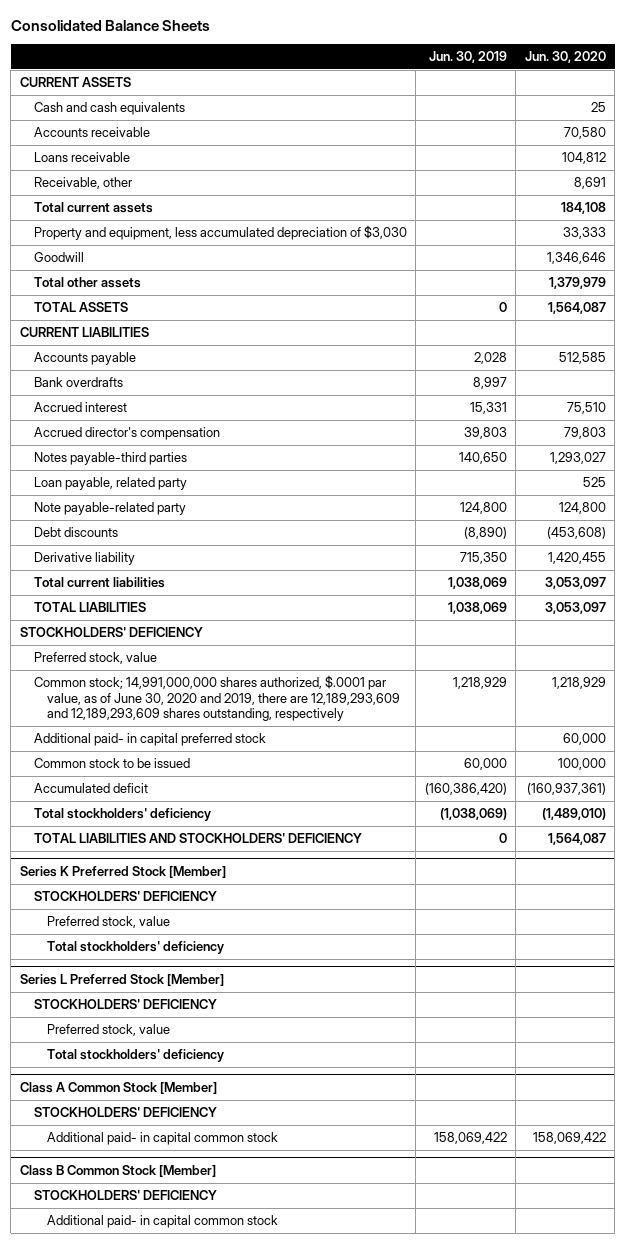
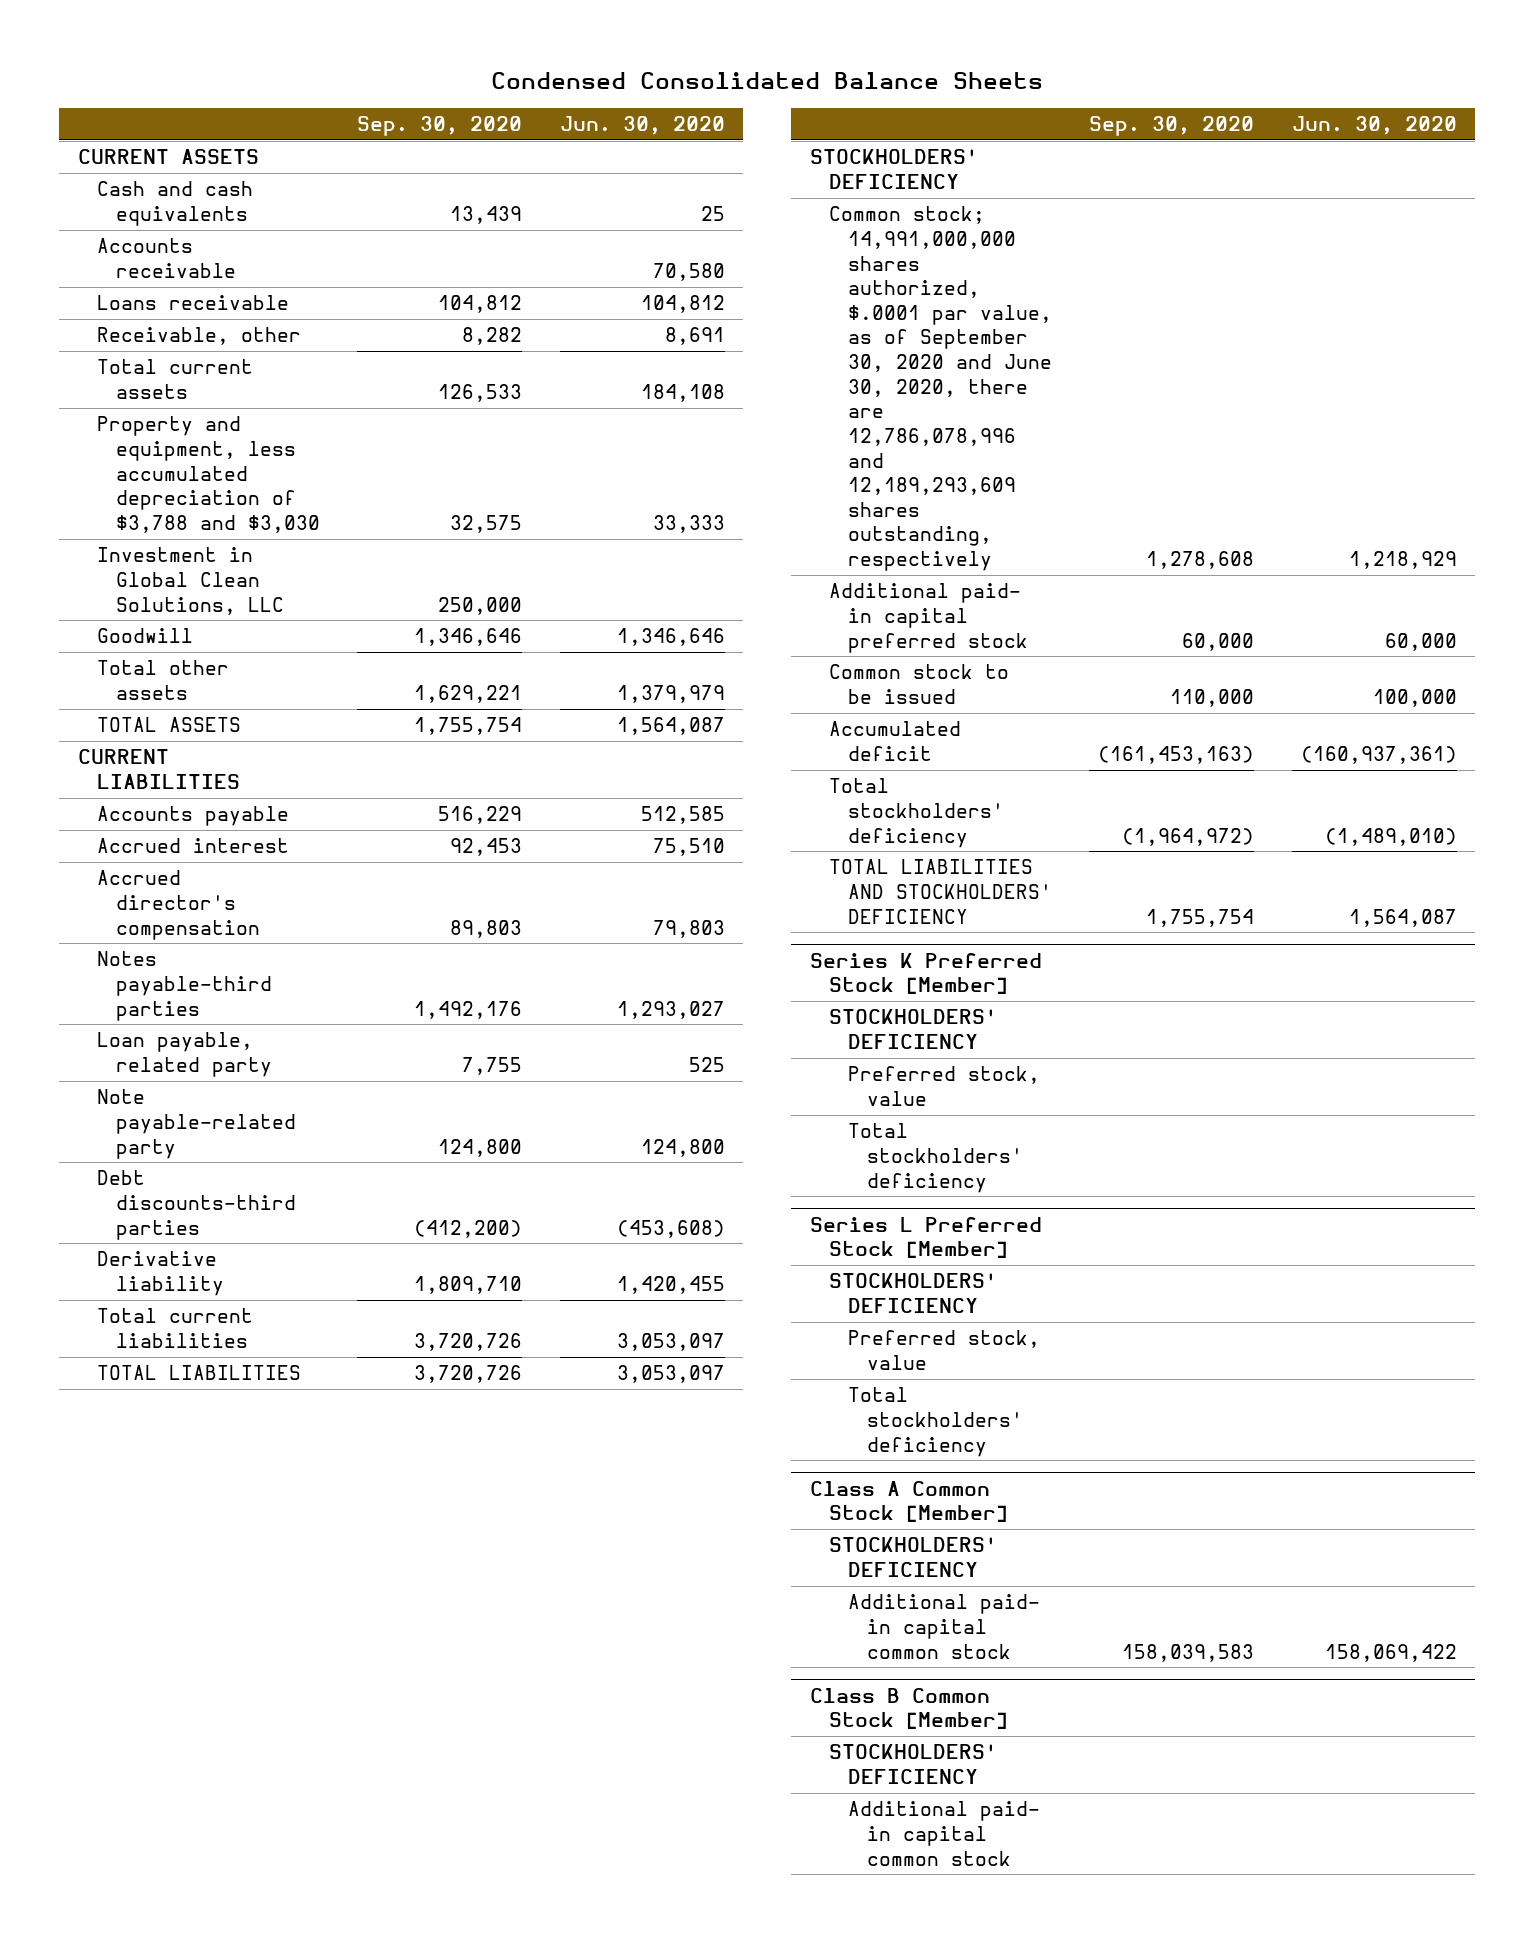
[10,20,210,32] Consolidated Balance Sheets -> [491,71,1044,89] Condensed Consolidated Balance Sheets
[428,51,507,64] Jun. 30, 2019 -> none
none -> [357,116,523,137] Sep. 30, 2020
[33,225,407,241] Property and equipment, less accumulated depreciation of $3,030 -> [96,416,321,533] Property and equipment, less accumulated depreciation of $3,788 and $3,030
none -> [96,547,285,615] Investment in Global Clean Solutions, LLC
[33,377,123,388] Bank overdrafts -> none
[33,527,118,538] Debt discounts -> [96,1170,297,1240] Debt discounts-third parties
[33,652,157,665] Preferred stock, value -> none
[33,675,401,722] Common stock; 14,991,000,000 shares authorized, $.0001 par value, as of June 30, 2020 and 2019, there are 12,189,293,609 and 12,189,293,609 shares outstanding, respectively -> [828,206,1053,572] Common stock; 14,991,000,000 shares authorized, $.0001 par value, as of September 30, 2020 and June 30, 2020, there are 12,786,078,996 and 12,189,293,609 shares outstanding, respectively

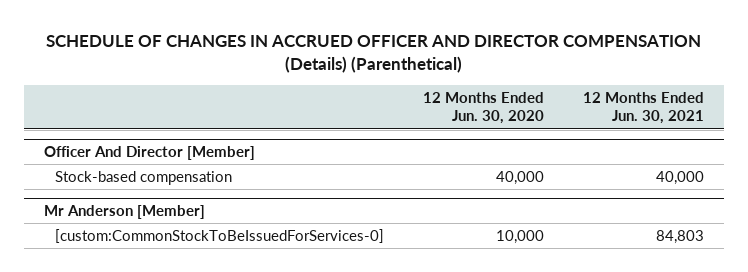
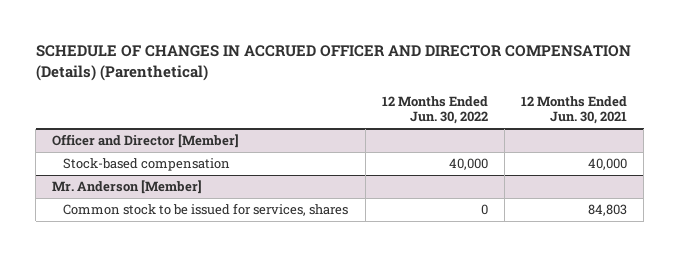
[422,91,544,125] 12 Months Ended Jun. 30, 2020 -> none
none -> [381,96,488,125] 12 Months Ended Jun. 30, 2022
[43,146,255,161] Officer And Director [Member] -> [52,134,240,149] Officer and Director [Member]
[43,205,205,220] Mr Anderson [Member] -> [52,180,203,195] Mr. Anderson [Member]
[54,228,384,243] [custom:CommonStockToBeIssuedForServices-0] -> [63,203,349,217] Common stock to be issued for services, shares

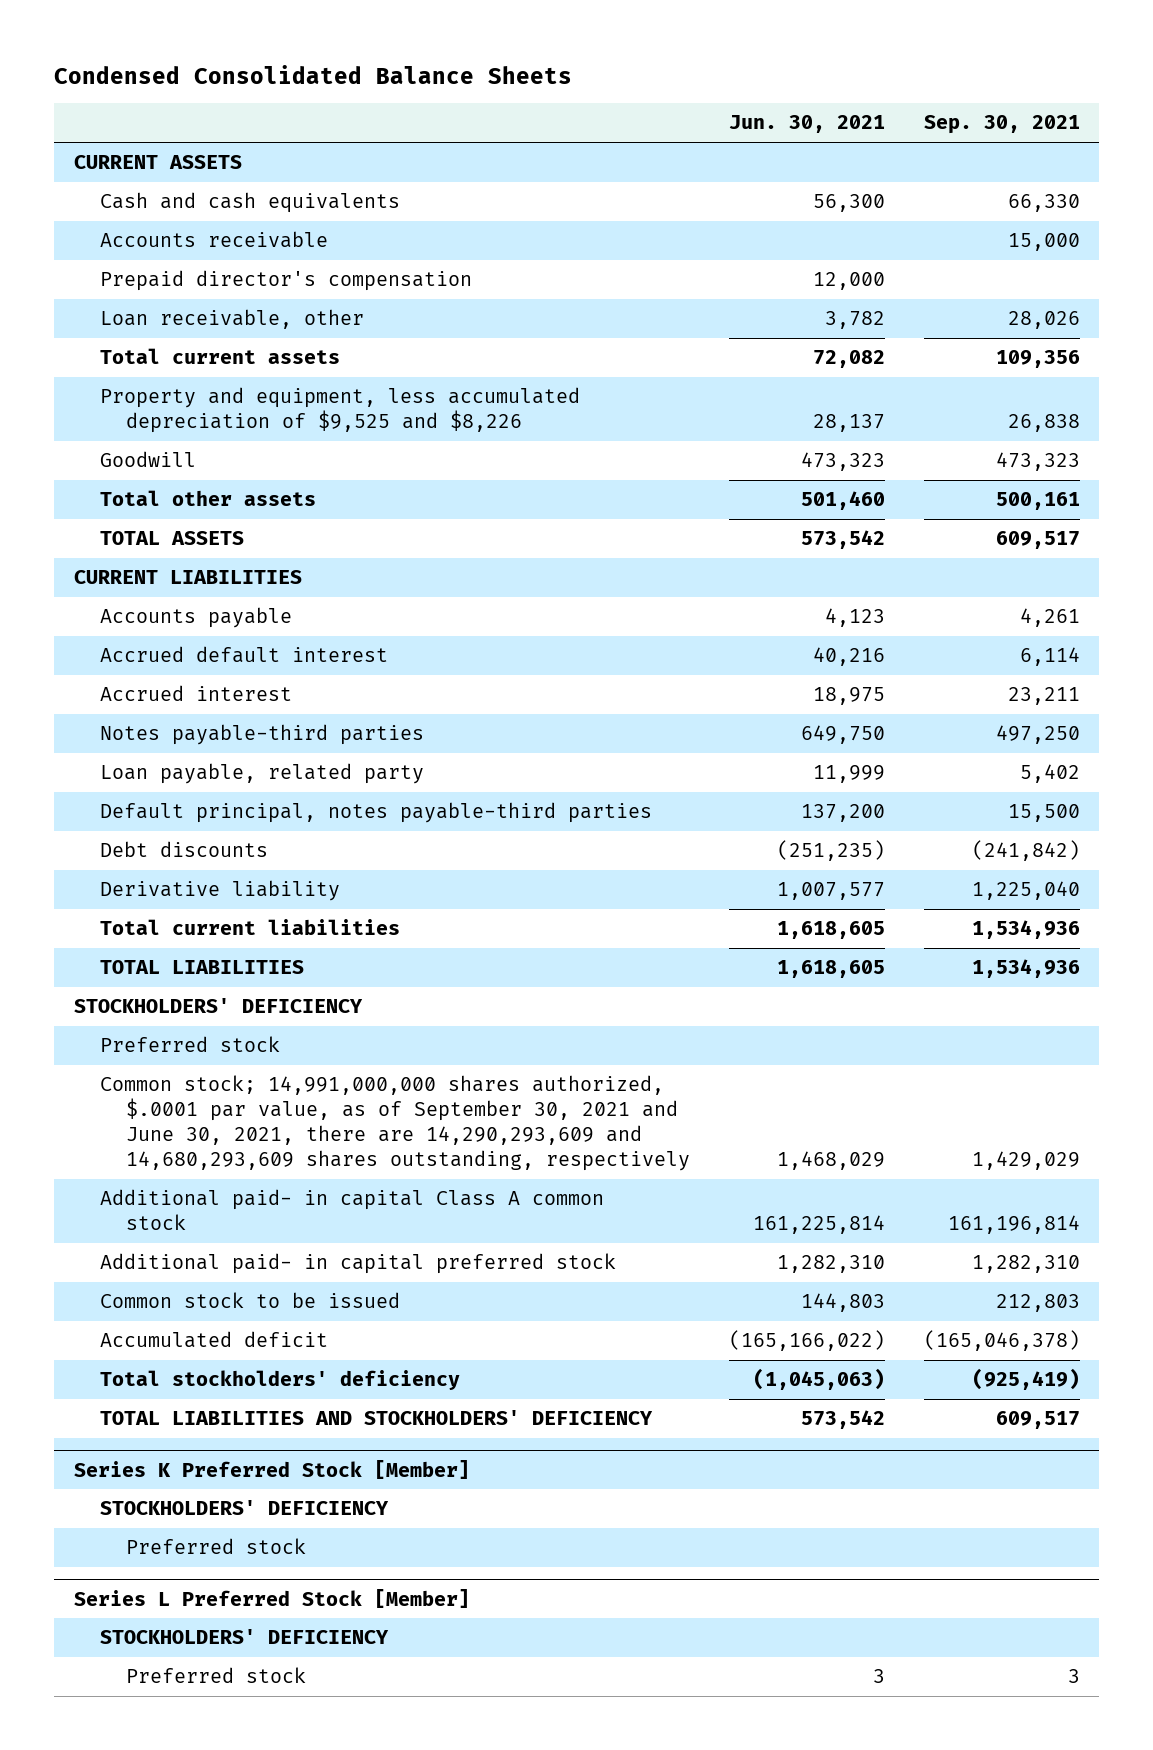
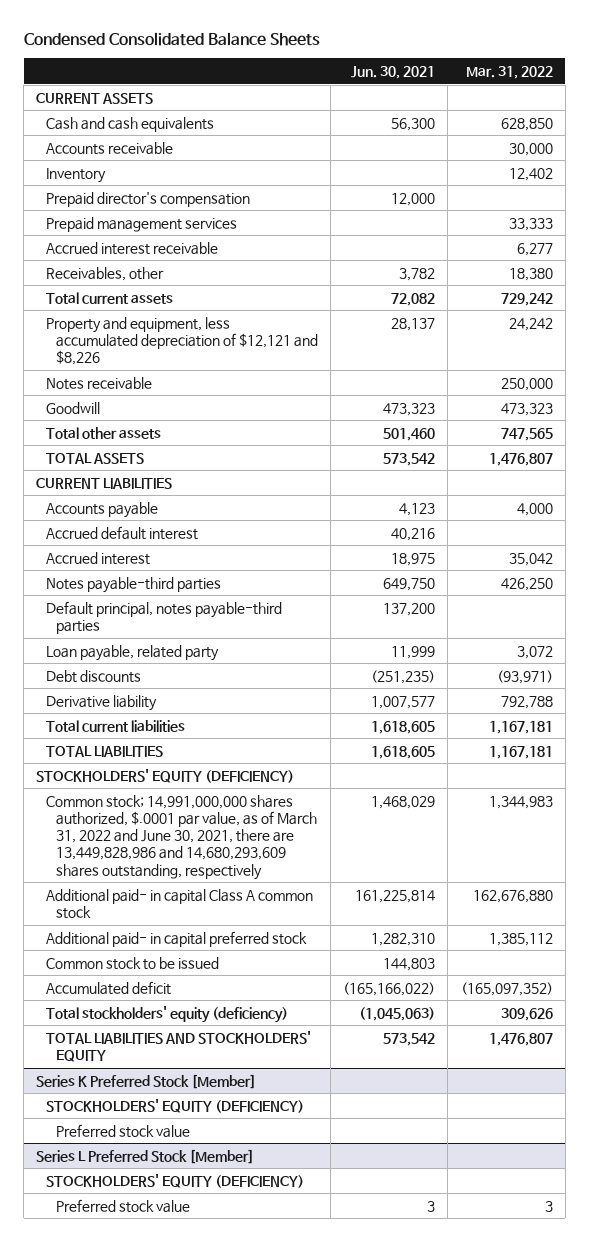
[923,115,1080,135] Sep. 30, 2021 -> none
none -> [465,65,553,79] Mar. 31, 2022
none -> [45,167,106,183] Inventory
none -> [45,216,237,232] Prepaid management services
none -> [45,241,218,255] Accrued interest receivable
[99,309,364,330] Loan receivable, other -> [45,266,164,281] Receivables, other
[99,387,580,434] Property and equipment, less accumulated depreciation of $9,525 and $8,226 -> [45,316,318,366] Property and equipment, less accumulated depreciation of $12,121 and $8,226
none -> [45,376,152,390] Notes receivable
[99,763,424,785] Loan payable, related party -> [45,644,219,661] Loan payable, related party
[99,1036,280,1053] Preferred stock -> none
[73,998,363,1014] STOCKHOLDERS' DEFICIENCY -> [36,768,295,783] STOCKHOLDERS' EQUITY (DEFICIENCY)
[99,1075,690,1171] Common stock; 14,991,000,000 shares authorized, $.0001 par value, as of September 30, 2021 and June 30, 2021, there are 14,290,293,609 and 14,680,293,609 shares outstanding, respectively -> [45,794,317,880] Common stock; 14,991,000,000 shares authorized, $.0001 par value, as of March 31, 2022 and June 30, 2021, there are 13,449,828,986 and 14,680,293,609 shares outstanding, respectively
[99,1370,460,1391] Total stockholders' deficiency -> [45,1005,288,1023] Total stockholders' equity (deficiency)
[99,1410,653,1426] TOTAL LIABILITIES AND STOCKHOLDERS' DEFICIENCY -> [45,1030,311,1062] TOTAL LIABILITIES AND STOCKHOLDERS' EQUITY
[99,1500,389,1516] STOCKHOLDERS' DEFICIENCY -> [45,1098,304,1113] STOCKHOLDERS' EQUITY (DEFICIENCY)
[125,1538,306,1555] Preferred stock -> [55,1123,190,1138] Preferred stock value
[99,1629,389,1645] STOCKHOLDERS' DEFICIENCY -> [45,1173,304,1188] STOCKHOLDERS' EQUITY (DEFICIENCY)
[125,1667,306,1684] Preferred stock -> [55,1198,190,1213] Preferred stock value

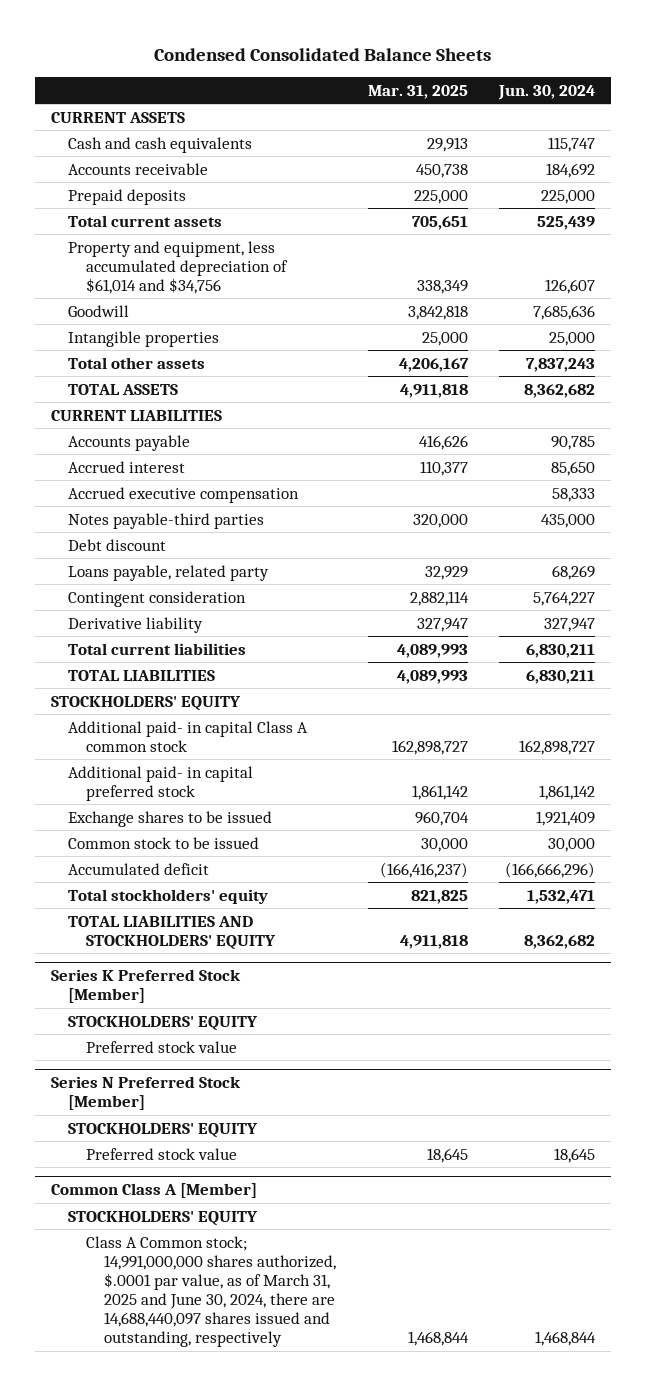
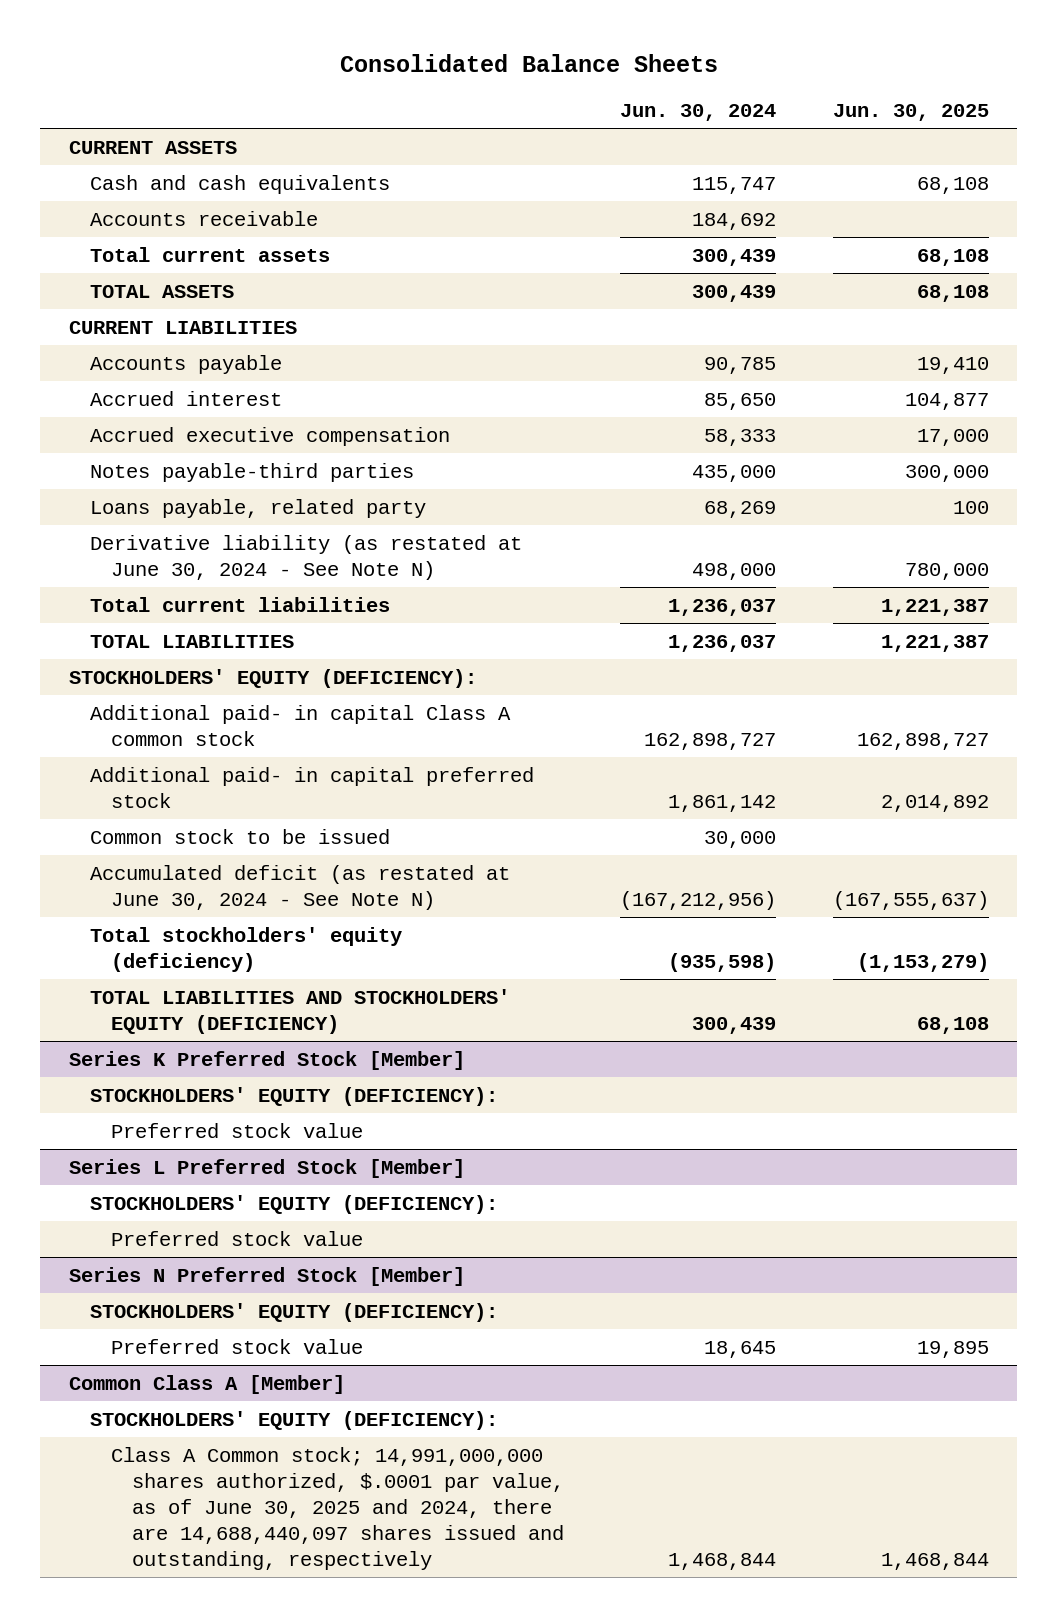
[153,47,491,61] Condensed Consolidated Balance Sheets -> [339,54,718,73] Consolidated Balance Sheets
[367,84,468,99] Mar. 31, 2025 -> none
none -> [832,104,989,122] Jun. 30, 2025
[68,188,187,205] Prepaid deposits -> none
[68,240,289,294] Property and equipment, less accumulated depreciation of $61,014 and $34,756 -> none
[68,304,130,317] Goodwill -> none
[68,330,220,347] Intangible properties -> none
[68,356,206,369] Total other assets -> none
[537,215,596,230] 525,439 -> [692,248,777,266] 300,439
[524,383,596,398] 8,362,682 -> [692,284,777,302] 300,439
[68,538,167,551] Debt discount -> none
[68,590,247,607] Contingent consideration -> none
[68,616,204,633] Derivative liability -> none
none -> [89,534,522,580] Derivative liability (as restated at June 30, 2024 - See Note N)
[526,643,596,658] 6,830,211 -> [668,598,777,616] 1,236,037
[526,669,596,684] 6,830,211 -> [668,634,777,652] 1,236,037
[50,695,241,711] STOCKHOLDERS' EQUITY -> [68,668,477,688] STOCKHOLDERS' EQUITY (DEFICIENCY):
[68,810,273,827] Exchange shares to be issued -> none
[68,862,210,875] Accumulated deficit -> none
none -> [89,864,510,910] Accumulated deficit (as restated at June 30, 2024 - See Note N)
[68,888,269,904] Total stockholders' equity -> [89,926,402,972] Total stockholders' equity (deficiency)
[527,889,596,904] 1,532,471 -> [668,952,777,972] (935,598)
[68,915,277,950] TOTAL LIABILITIES AND STOCKHOLDERS' EQUITY -> [89,988,510,1034] TOTAL LIABILITIES AND STOCKHOLDERS' EQUITY (DEFICIENCY)
[524,934,596,949] 8,362,682 -> [692,1016,777,1034] 300,439
[68,1015,259,1031] STOCKHOLDERS' EQUITY -> [89,1086,498,1106] STOCKHOLDERS' EQUITY (DEFICIENCY):
none -> [68,1158,465,1178] Series L Preferred Stock [Member]
none -> [89,1194,498,1214] STOCKHOLDERS' EQUITY (DEFICIENCY):
none -> [110,1230,363,1246] Preferred stock value
[68,1122,259,1138] STOCKHOLDERS' EQUITY -> [89,1302,498,1322] STOCKHOLDERS' EQUITY (DEFICIENCY):
[68,1210,259,1226] STOCKHOLDERS' EQUITY -> [89,1410,498,1430] STOCKHOLDERS' EQUITY (DEFICIENCY):
[86,1235,337,1348] Class A Common stock; 14,991,000,000 shares authorized, $.0001 par value, as of March 31, 2025 and June 30, 2024, there are 14,688,440,097 shares issued and outstanding, respectively -> [110,1446,564,1570] Class A Common stock; 14,991,000,000 shares authorized, $.0001 par value, as of June 30, 2025 and 2024, there are 14,688,440,097 shares issued and outstanding, respectively

